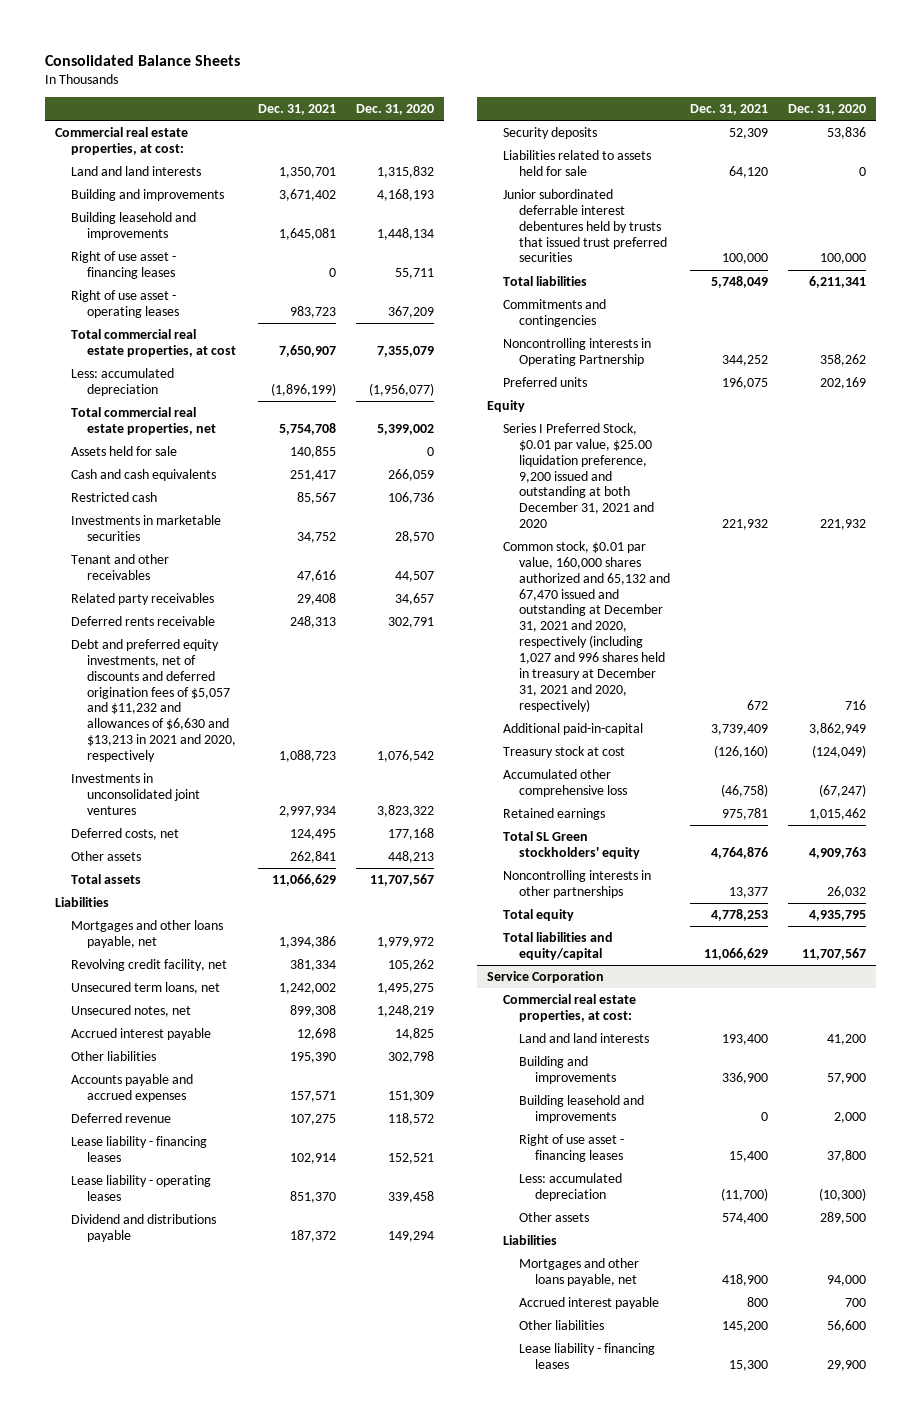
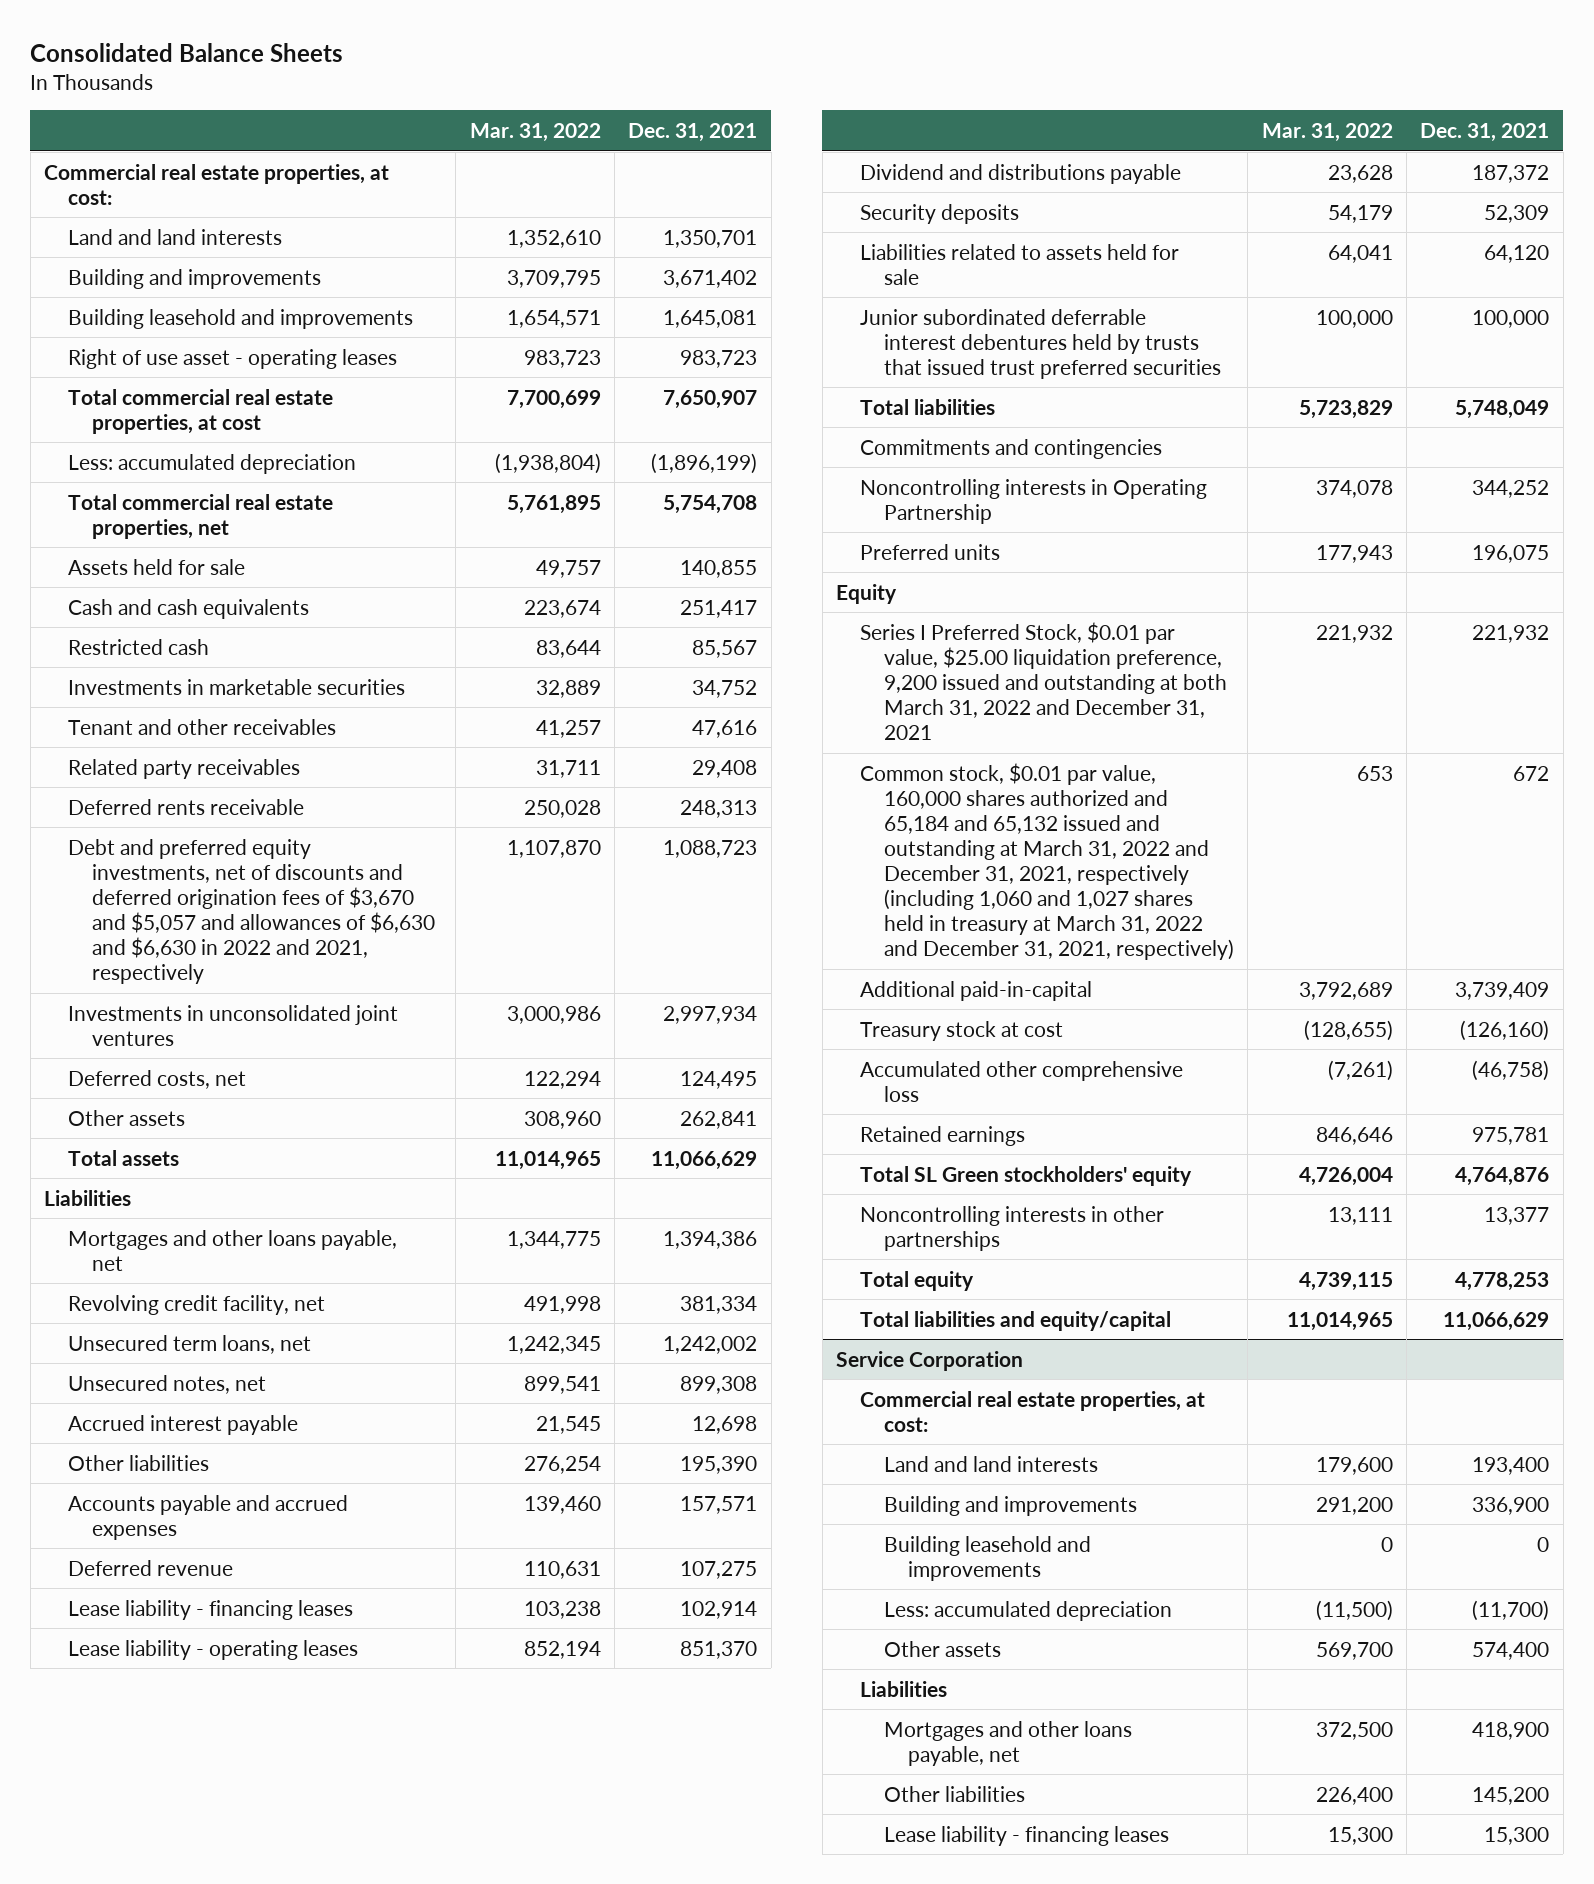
[355,104,434,116] Dec. 31, 2020 -> none
none -> [469,122,601,142] Mar. 31, 2022
[71,250,177,279] Right of use asset - financing leases -> none
[71,638,237,763] Debt and preferred equity investments, net of discounts and deferred origination fees of $5,057 and $11,232 and allowances of $6,630 and $13,213 in 2021 and 2020, respectively -> [67,838,435,984] Debt and preferred equity investments, net of discounts and deferred origination fees of $3,670 and $5,057 and allowances of $6,630 and $6,630 in 2022 and 2021, respectively
[503,422,655,529] Series I Preferred Stock, $0.01 par value, $25.00 liquidation preference, 9,200 issued and outstanding at both December 31, 2021 and 2020 -> [860,621,1227,740] Series I Preferred Stock, $0.01 par value, $25.00 liquidation preference, 9,200 issued and outstanding at both March 31, 2022 and December 31, 2021
[503,540,671,712] Common stock, $0.01 par value, 160,000 shares authorized and 65,132 and 67,470 issued and outstanding at December 31, 2021 and 2020, respectively (including 1,027 and 996 shares held in treasury at December 31, 2021 and 2020, respectively) -> [860,762,1234,960] Common stock, $0.01 par value, 160,000 shares authorized and 65,184 and 65,132 issued and outstanding at March 31, 2022 and December 31, 2021, respectively (including 1,060 and 1,027 shares held in treasury at March 31, 2022 and December 31, 2021, respectively)
[519,1133,625,1162] Right of use asset - financing leases -> none
[519,1296,660,1309] Accrued interest payable -> none

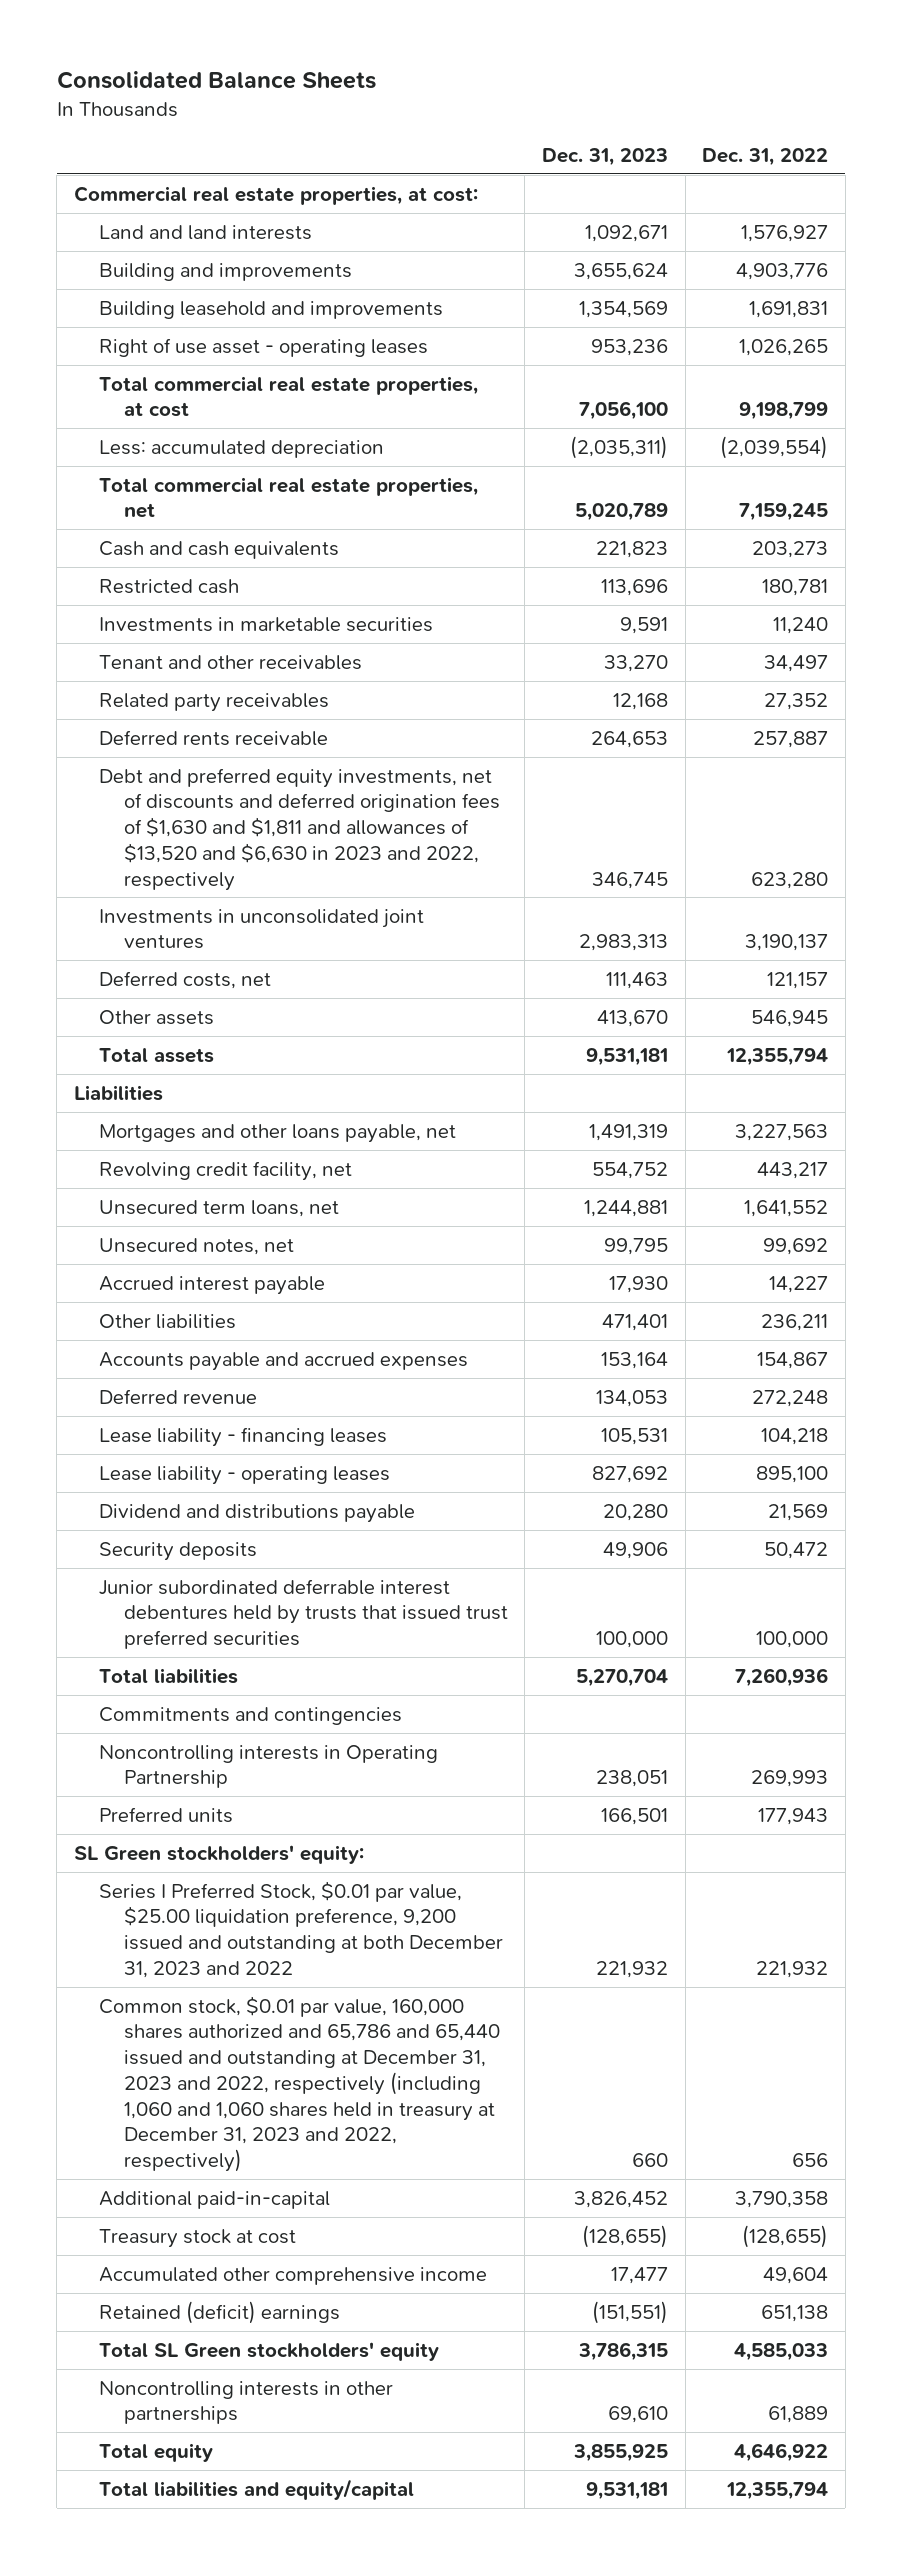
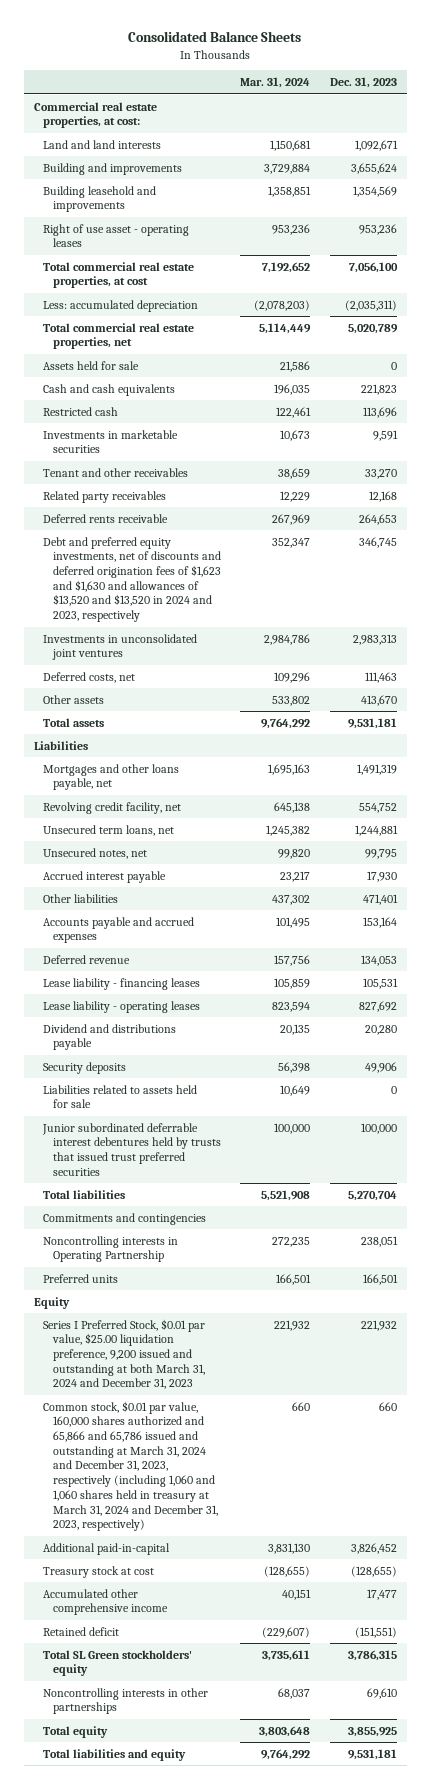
[702,147,829,166] Dec. 31, 2022 -> none
none -> [240,77,311,89] Mar. 31, 2024
none -> [43,360,140,370] Assets held for sale
[98,767,500,891] Debt and preferred equity investments, net of discounts and deferred origination fees of $1,630 and $1,811 and allowances of $13,520 and $6,630 in 2023 and 2022, respectively -> [43,536,221,623] Debt and preferred equity investments, net of discounts and deferred origination fees of $1,623 and $1,630 and allowances of $13,520 and $13,520 in 2024 and 2023, respectively
none -> [43,1084,198,1109] Liabilities related to assets held for sale
[73,1844,364,1864] SL Green stockholders' equity: -> none
none -> [33,1296,70,1309] Equity
[98,1880,503,1978] Series I Preferred Stock, $0.01 par value, $25.00 liquidation preference, 9,200 issued and outstanding at both December 31, 2023 and 2022 -> [43,1318,206,1390] Series I Preferred Stock, $0.01 par value, $25.00 liquidation preference, 9,200 issued and outstanding at both March 31, 2024 and December 31, 2023
[98,1995,500,2172] Common stock, $0.01 par value, 160,000 shares authorized and 65,786 and 65,440 issued and outstanding at December 31, 2023 and 2022, respectively (including 1,060 and 1,060 shares held in treasury at December 31, 2023 and 2022, respectively) -> [43,1400,218,1532] Common stock, $0.01 par value, 160,000 shares authorized and 65,866 and 65,786 issued and outstanding at March 31, 2024 and December 31, 2023, respectively (including 1,060 and 1,060 shares held in treasury at March 31, 2024 and December 31, 2023, respectively)
[98,2300,340,2324] Retained (deficit) earnings -> [43,1626,120,1636] Retained deficit
[98,2478,414,2500] Total liabilities and equity/capital -> [43,1748,187,1761] Total liabilities and equity

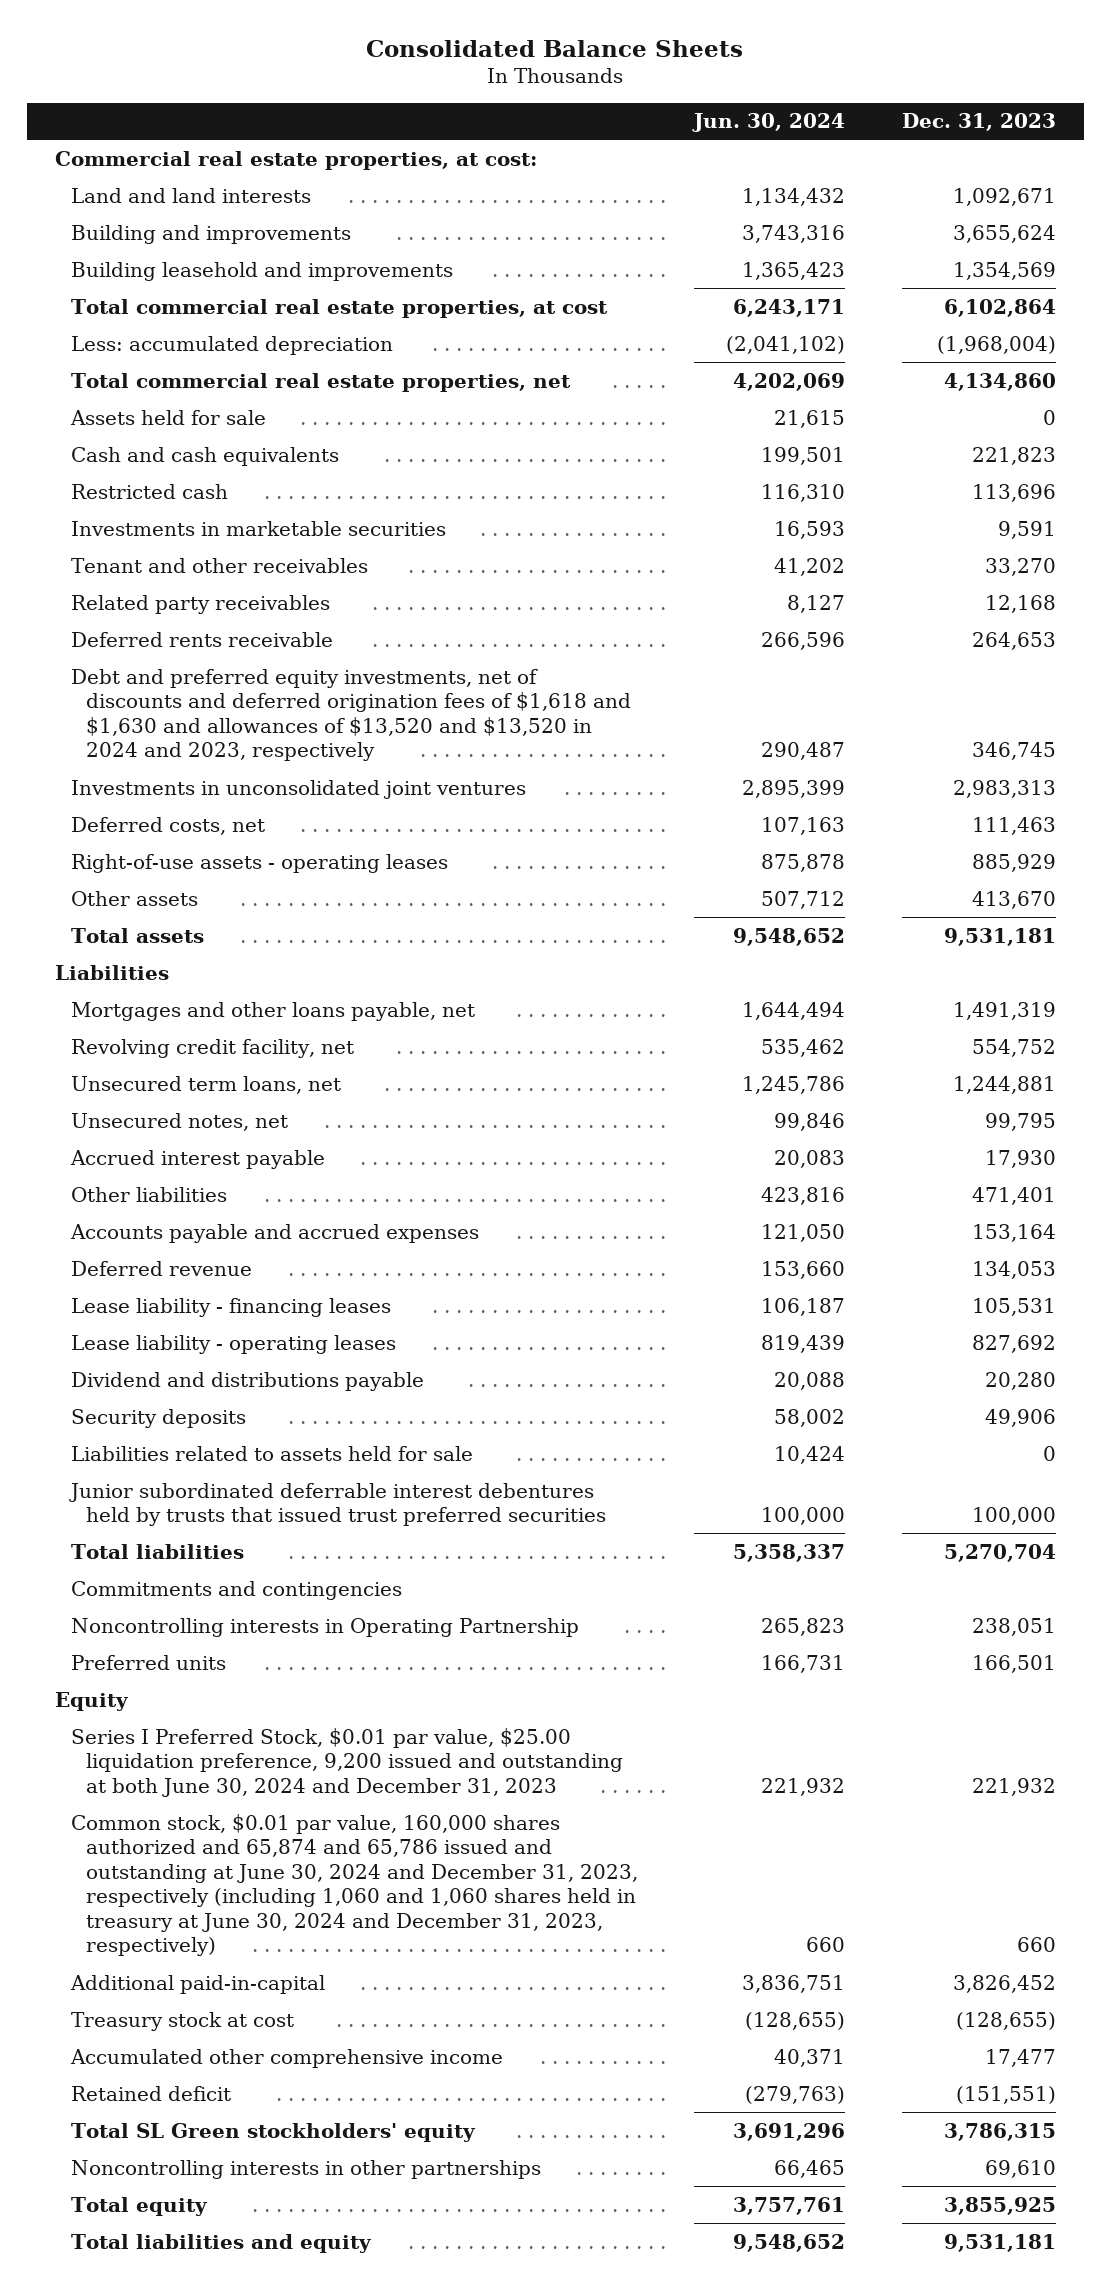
[240,77,311,89] Mar. 31, 2024 -> none
none -> [692,113,846,133] Jun. 30, 2024
[43,223,190,248] Right of use asset - operating leases -> none
[349,261,399,273] 7,056,100 -> [943,298,1056,317] 6,102,864
[345,299,398,311] (2,035,311) -> [936,335,1056,354] (1,968,004)
[348,323,399,334] 5,020,789 -> [943,372,1056,391] 4,134,860
[43,536,221,623] Debt and preferred equity investments, net of discounts and deferred origination fees of $1,623 and $1,630 and allowances of $13,520 and $13,520 in 2024 and 2023, respectively -> [70,668,631,762] Debt and preferred equity investments, net of discounts and deferred origination fees of $1,618 and $1,630 and allowances of $13,520 and $13,520 in 2024 and 2023, respectively
none -> [70,853,448,873] Right-of-use assets - operating leases
[43,1318,206,1390] Series I Preferred Stock, $0.01 par value, $25.00 liquidation preference, 9,200 issued and outstanding at both March 31, 2024 and December 31, 2023 -> [70,1727,623,1797] Series I Preferred Stock, $0.01 par value, $25.00 liquidation preference, 9,200 issued and outstanding at both June 30, 2024 and December 31, 2023
[43,1400,218,1532] Common stock, $0.01 par value, 160,000 shares authorized and 65,866 and 65,786 issued and outstanding at March 31, 2024 and December 31, 2023, respectively (including 1,060 and 1,060 shares held in treasury at March 31, 2024 and December 31, 2023, respectively) -> [70,1813,638,1957] Common stock, $0.01 par value, 160,000 shares authorized and 65,874 and 65,786 issued and outstanding at June 30, 2024 and December 31, 2023, respectively (including 1,060 and 1,060 shares held in treasury at June 30, 2024 and December 31, 2023, respectively)

